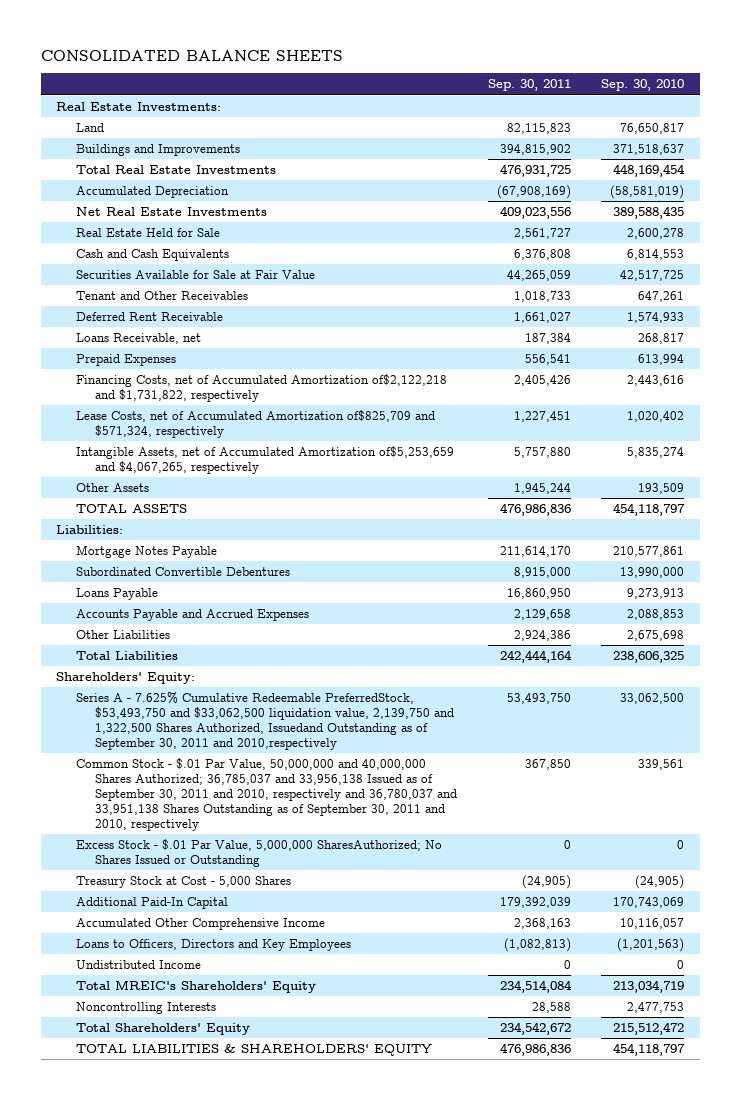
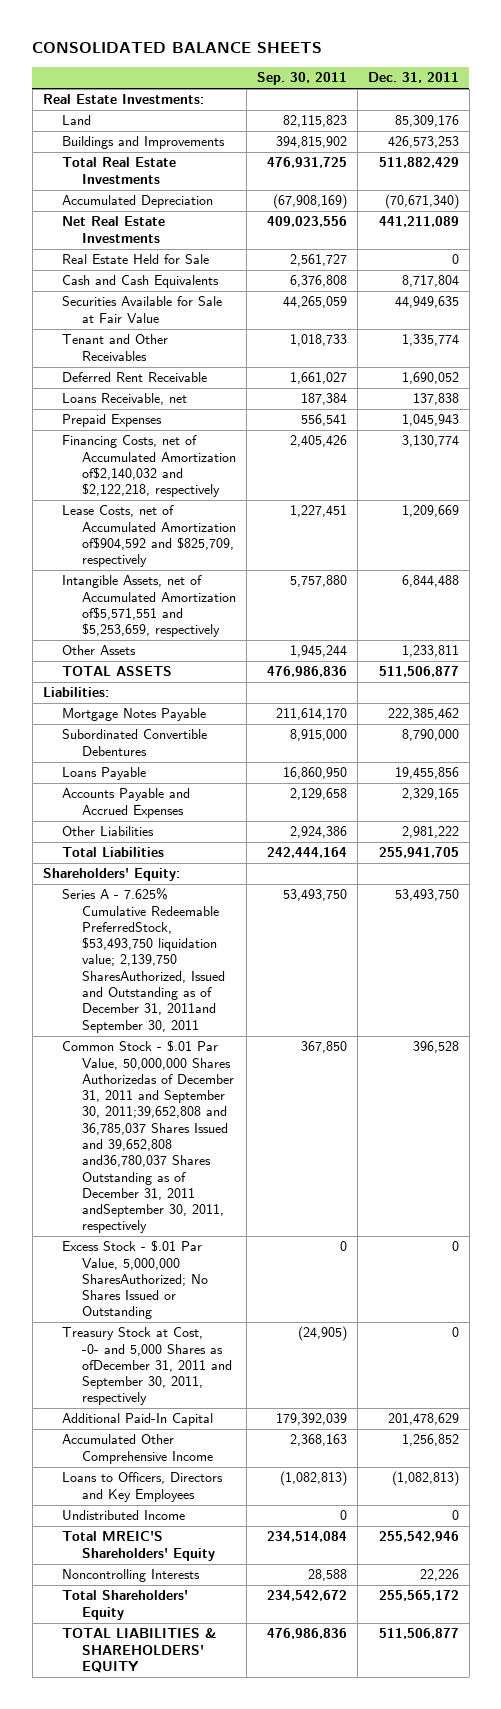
[601,79,685,92] Sep. 30, 2010 -> none
none -> [367,72,459,84] Dec. 31, 2011
[75,374,447,402] Financing Costs, net of Accumulated Amortization of$2,122,218 and $1,731,822, respectively -> [62,435,236,498] Financing Costs, net of Accumulated Amortization of$2,140,032 and $2,122,218, respectively
[75,410,435,438] Lease Costs, net of Accumulated Amortization of$825,709 and $571,324, respectively -> [62,505,236,568] Lease Costs, net of Accumulated Amortization of$904,592 and $825,709, respectively
[75,446,454,474] Intangible Assets, net of Accumulated Amortization of$5,253,659 and $4,067,265, respectively -> [62,575,236,638] Intangible Assets, net of Accumulated Amortization of$5,571,551 and $5,253,659, respectively
[75,692,454,750] Series A - 7.625% Cumulative Redeemable PreferredStock, $53,493,750 and $33,062,500 liquidation value, 2,139,750 and 1,322,500 Shares Authorized, Issuedand Outstanding as of September 30, 2011 and 2010,respectively -> [62,888,225,1033] Series A - 7.625% Cumulative Redeemable PreferredStock, $53,493,750 liquidation value; 2,139,750 SharesAuthorized, Issued and Outstanding as of December 31, 2011and September 30, 2011
[75,758,457,831] Common Stock - $.01 Par Value, 50,000,000 and 40,000,000 Shares Authorized; 36,785,037 and 33,956,138 Issued as of September 30, 2011 and 2010, respectively and 36,780,037 and 33,951,138 Shares Outstanding as of September 30, 2011 and 2010, respectively -> [62,1040,234,1234] Common Stock - $.01 Par Value, 50,000,000 Shares Authorizedas of December 31, 2011 and September 30, 2011;39,652,808 and 36,785,037 Shares Issued and 39,652,808 and36,780,037 Shares Outstanding as of December 31, 2011 andSeptember 30, 2011, respectively
[75,876,291,889] Treasury Stock at Cost - 5,000 Shares -> [62,1327,232,1406] Treasury Stock at Cost, -0- and 5,000 Shares as ofDecember 31, 2011 and September 30, 2011, respectively
[75,980,316,994] Total MREIC's Shareholders' Equity -> [62,1531,215,1561] Total MREIC'S Shareholders' Equity

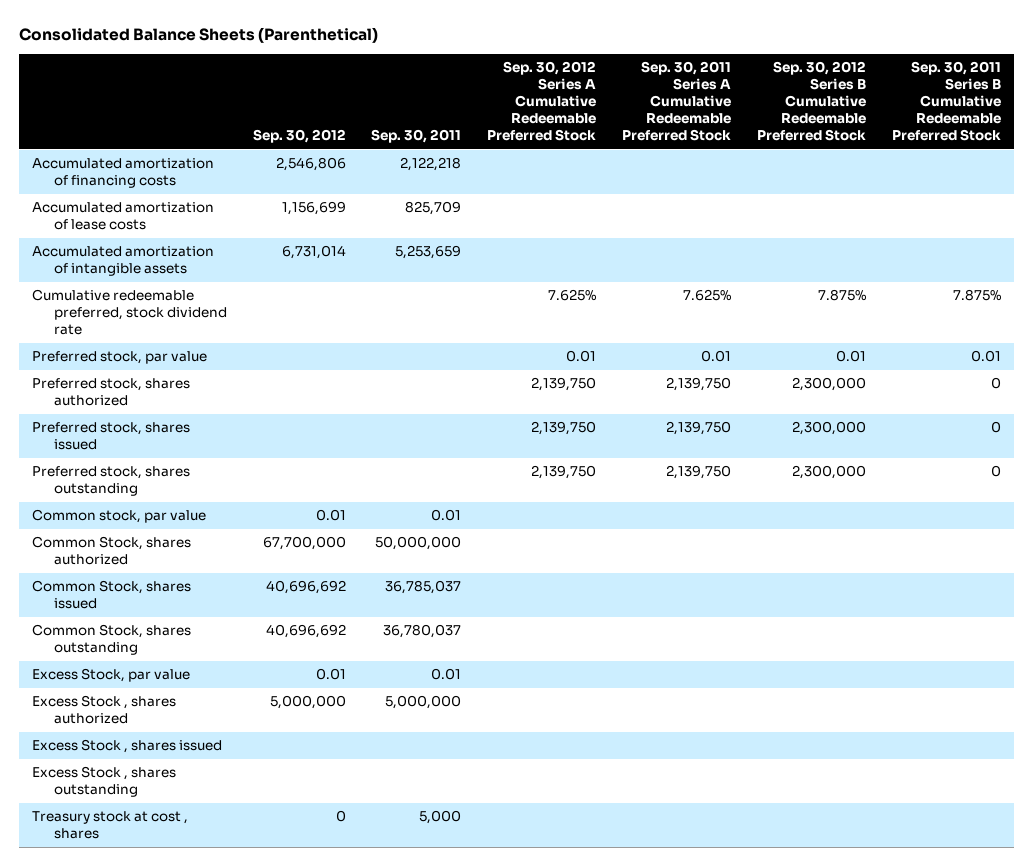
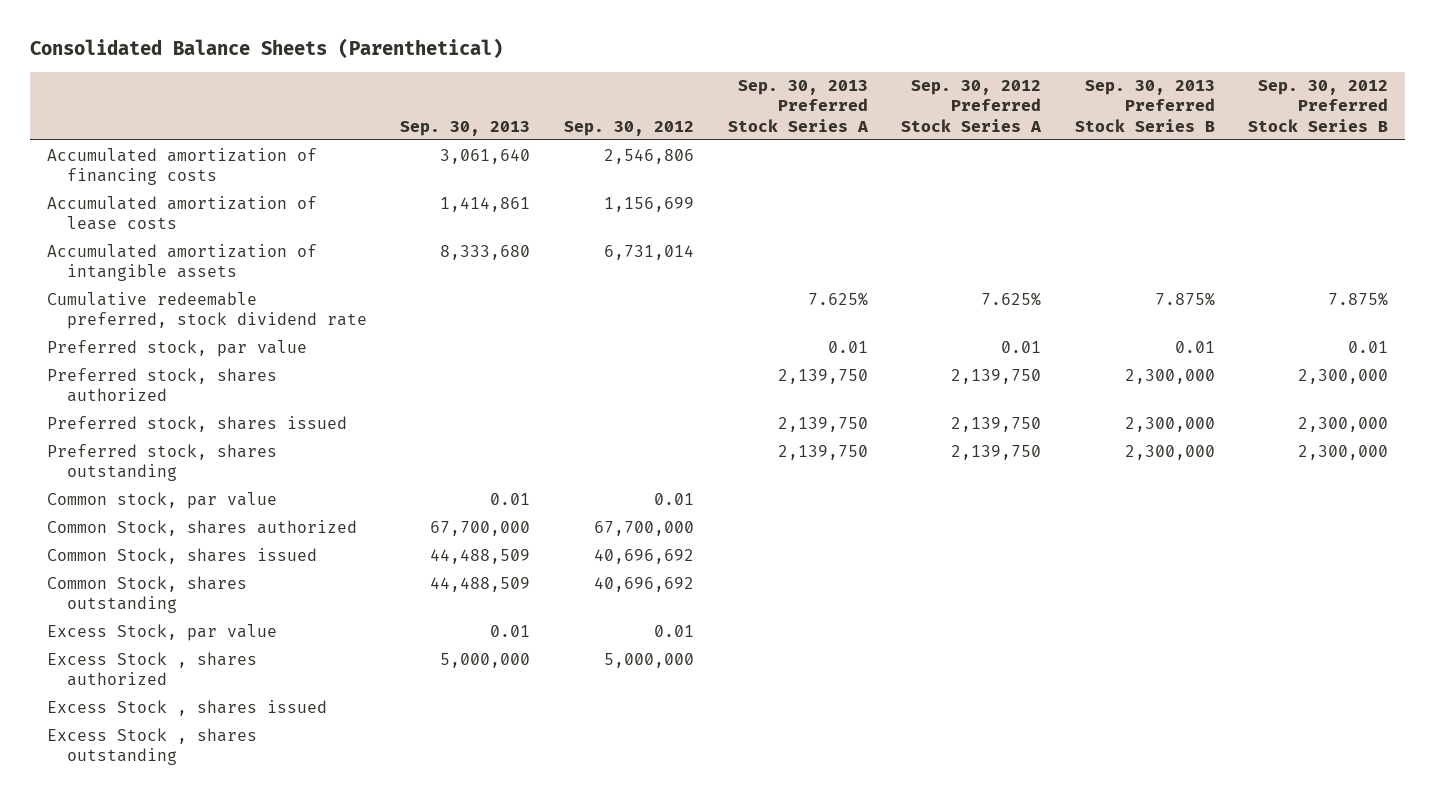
[371,129,462,144] Sep. 30, 2011 -> none
[487,61,597,142] Sep. 30, 2012 Series A Cumulative Redeemable Preferred Stock -> none
[622,61,732,142] Sep. 30, 2011 Series A Cumulative Redeemable Preferred Stock -> none
[756,61,866,142] Sep. 30, 2012 Series B Cumulative Redeemable Preferred Stock -> none
[891,61,1001,142] Sep. 30, 2011 Series B Cumulative Redeemable Preferred Stock -> none
none -> [400,120,531,136] Sep. 30, 2013
none -> [727,80,869,132] Sep. 30, 2013 Preferred Stock Series A
none -> [901,80,1043,132] Sep. 30, 2012 Preferred Stock Series A
none -> [1074,80,1215,132] Sep. 30, 2013 Preferred Stock Series B
none -> [1248,80,1389,132] Sep. 30, 2012 Preferred Stock Series B
[32,811,189,840] Treasury stock at cost , shares -> none

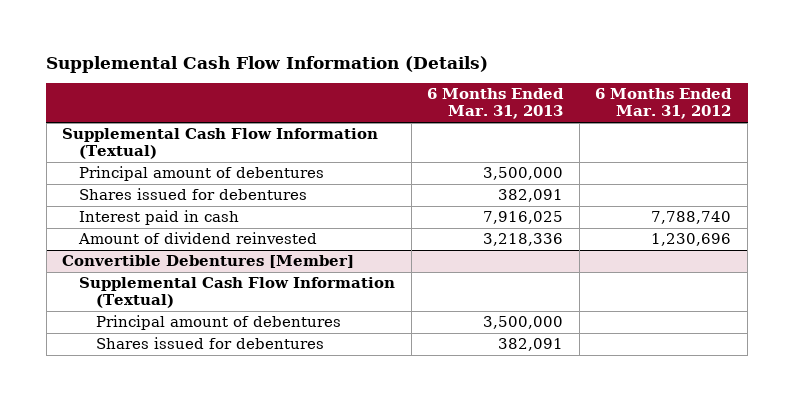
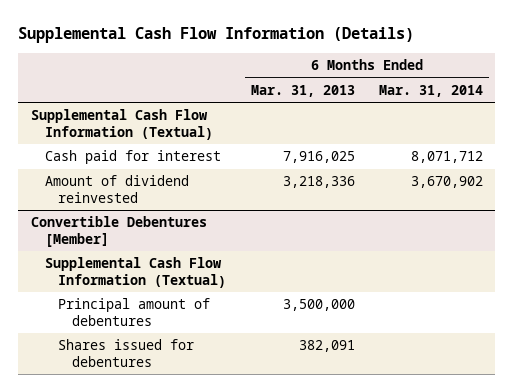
[595,88,733,120] 6 Months Ended Mar. 31, 2012 -> none
none -> [378,84,483,97] Mar. 31, 2014
[79,166,325,182] Principal amount of debentures -> none
[79,188,308,201] Shares issued for debentures -> none
[79,210,240,226] Interest paid in cash -> [44,150,221,165] Cash paid for interest

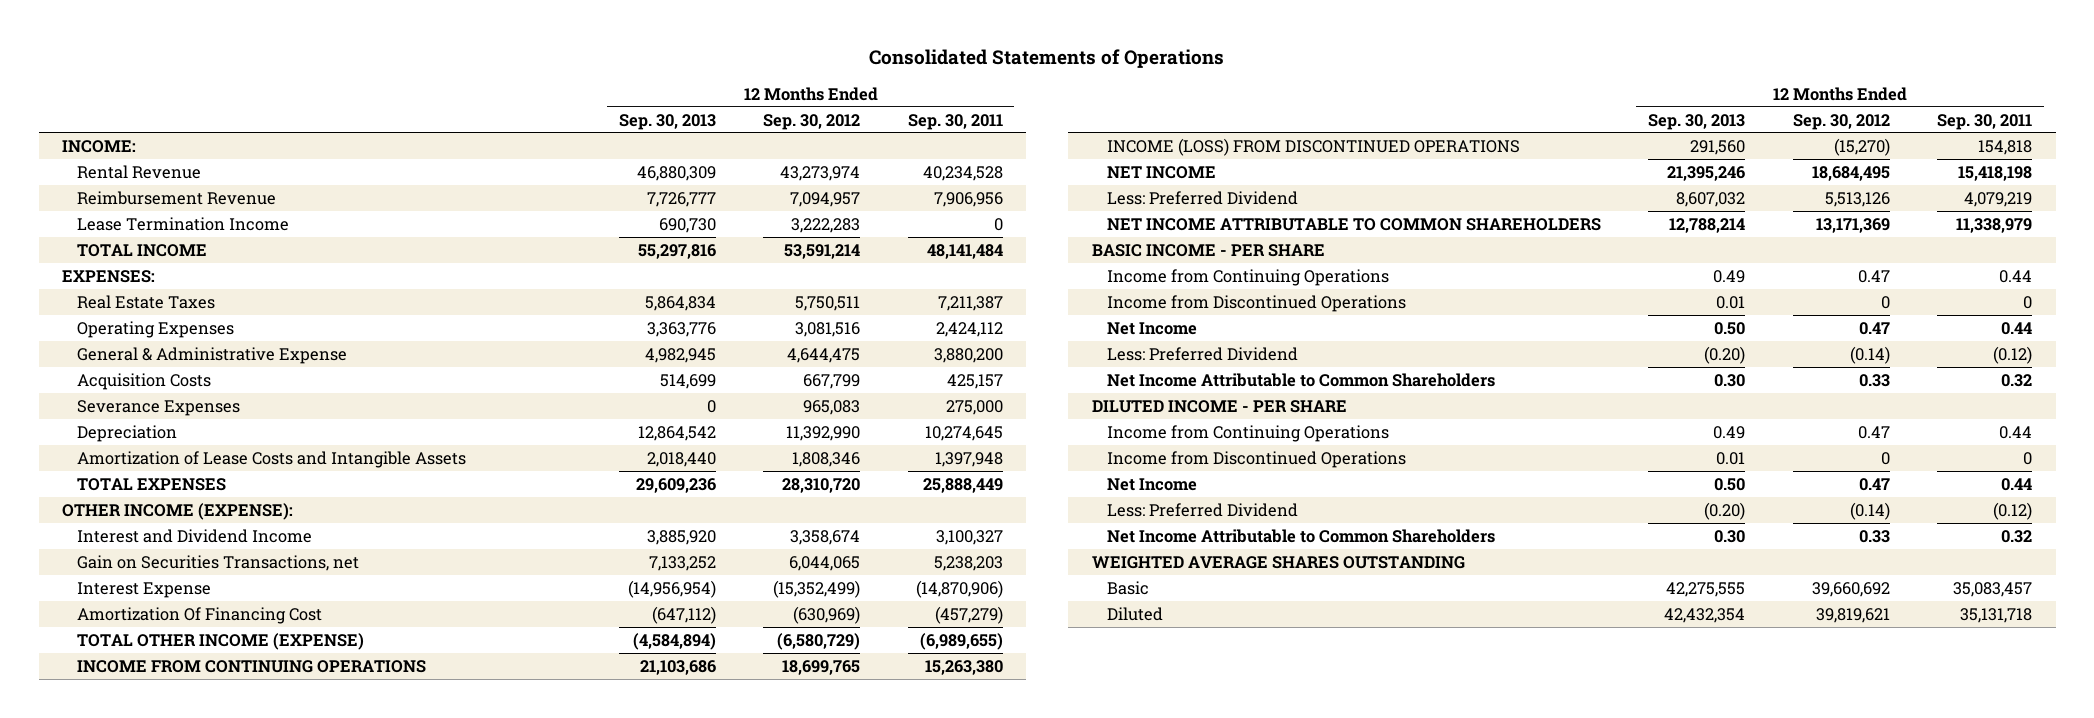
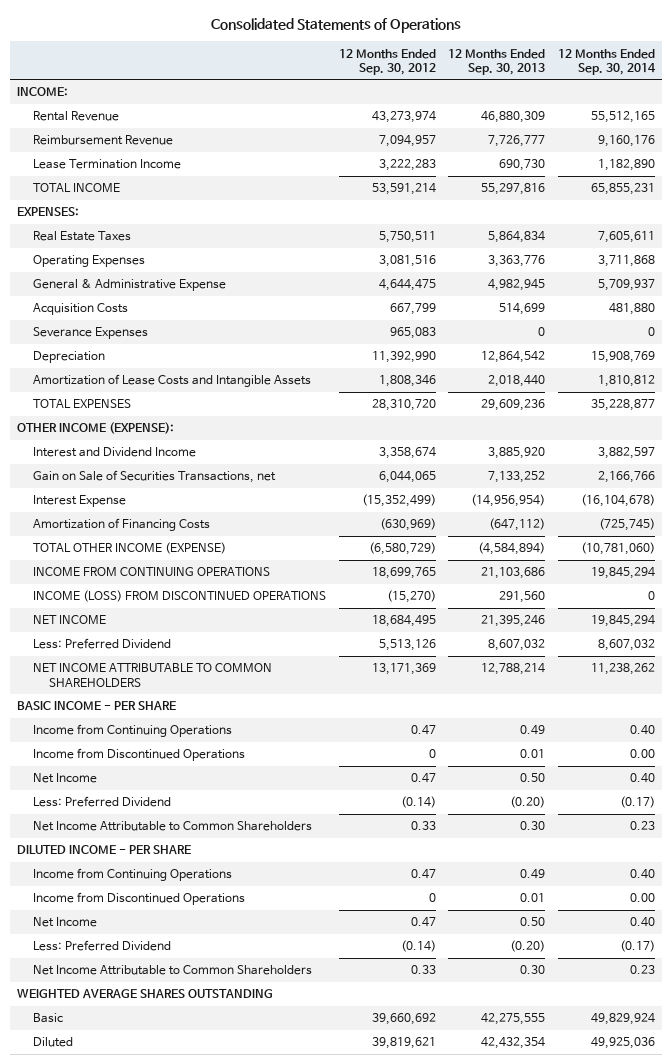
[907,113,1003,130] Sep. 30, 2011 -> none
none -> [558,48,657,75] 12 Months Ended Sep. 30, 2014
[77,554,360,571] Gain on Securities Transactions, net -> [32,470,276,484] Gain on Sale of Securities Transactions, net
[77,606,323,624] Amortization Of Financing Cost -> [32,518,210,532] Amortization of Financing Costs

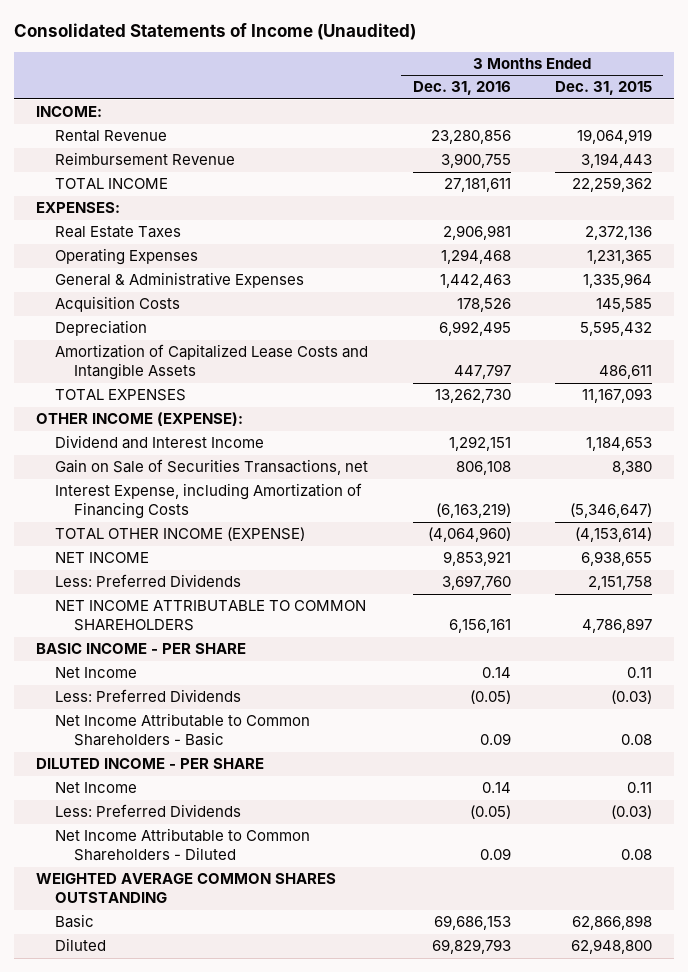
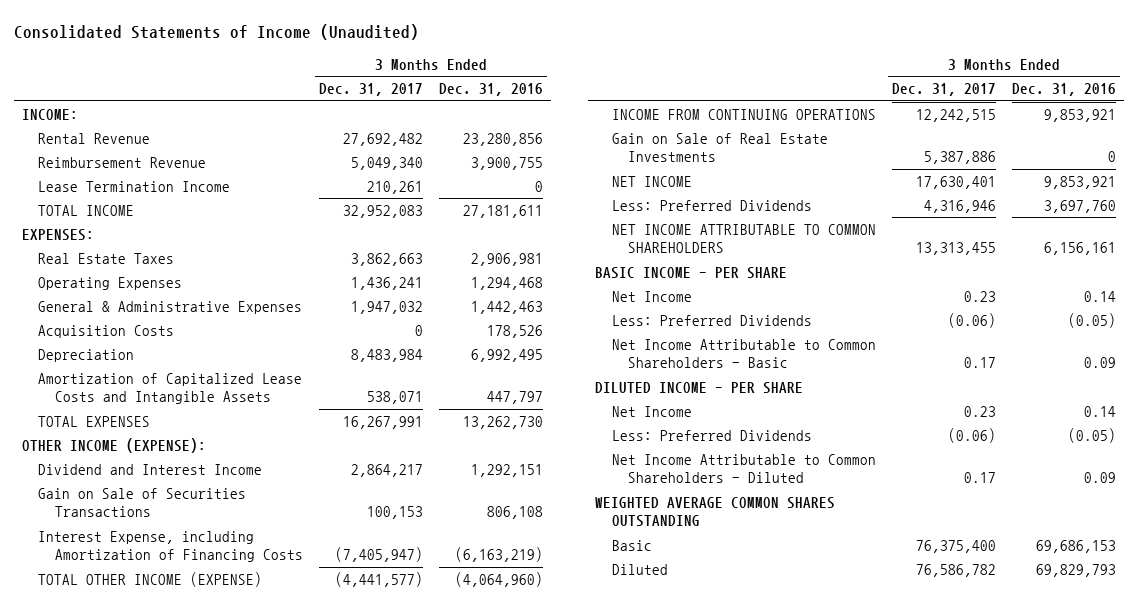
[555,81,653,96] Dec. 31, 2015 -> none
none -> [318,83,423,97] Dec. 31, 2017
none -> [38,180,231,192] Lease Termination Income
[55,459,369,476] Gain on Sale of Securities Transactions, net -> [38,487,247,518] Gain on Sale of Securities Transactions
none -> [611,108,876,120] INCOME FROM CONTINUING OPERATIONS
none -> [611,132,828,163] Gain on Sale of Real Estate Investments

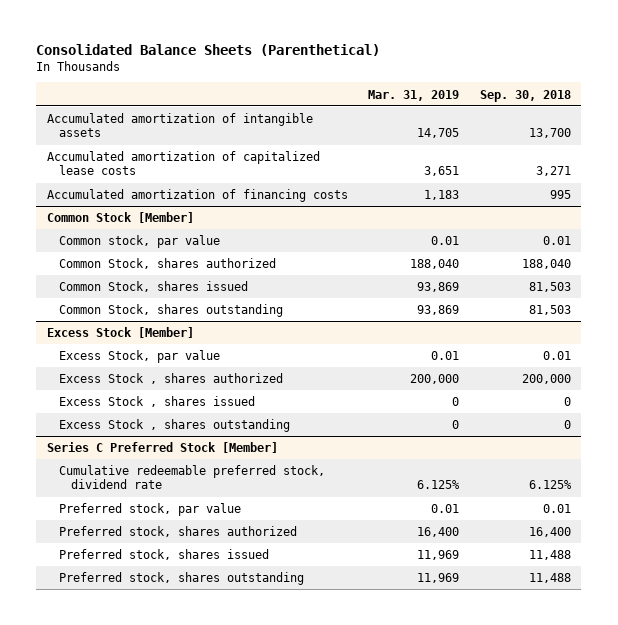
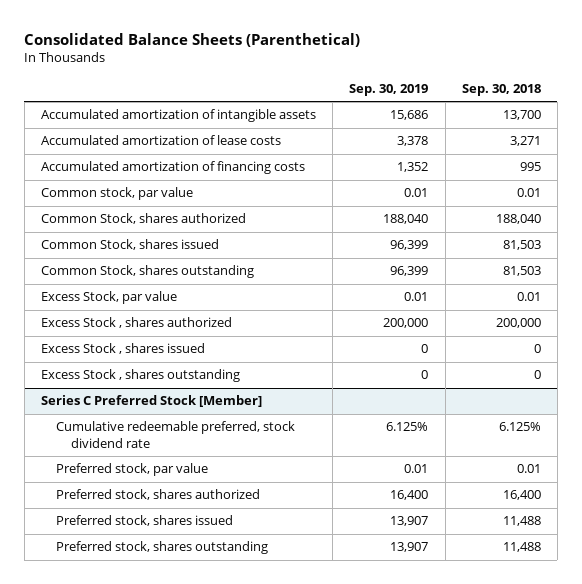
[368,89,460,101] Mar. 31, 2019 -> none
none -> [349,83,429,96] Sep. 30, 2019
[46,151,320,176] Accumulated amortization of capitalized lease costs -> [41,135,282,146] Accumulated amortization of lease costs
[46,212,194,224] Common Stock [Member] -> none
[46,327,194,339] Excess Stock [Member] -> none
[58,465,325,490] Cumulative redeemable preferred stock, dividend rate -> [55,421,295,448] Cumulative redeemable preferred, stock dividend rate

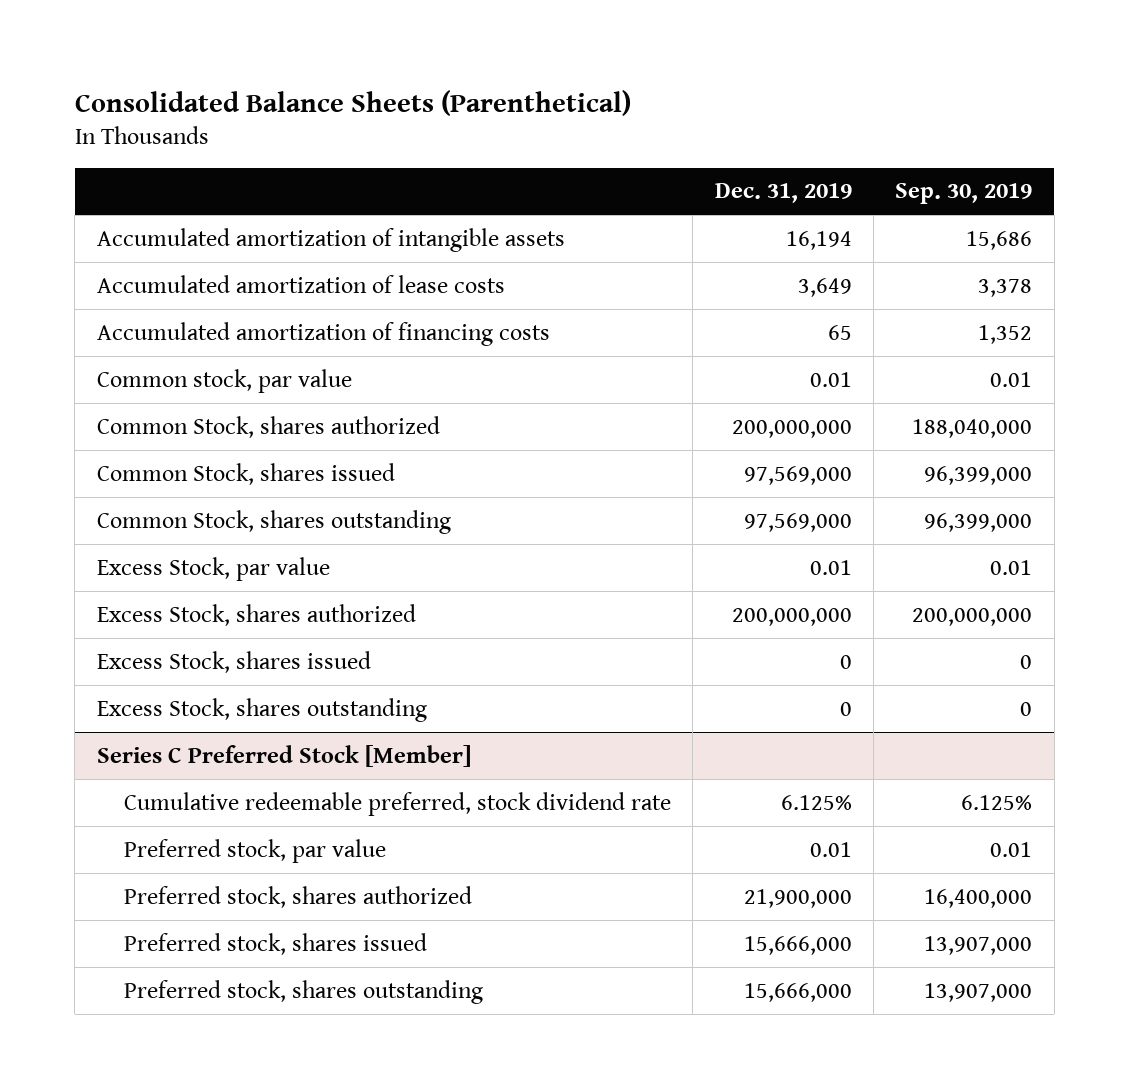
[461,83,541,96] Sep. 30, 2018 -> none
none -> [714,183,852,204] Dec. 31, 2019
[383,214,429,225] 188,040 -> [912,418,1033,438] 188,040,000
[390,240,429,251] 96,399 -> [924,465,1033,485] 96,399,000
[390,266,429,277] 96,399 -> [924,512,1033,532] 96,399,000
[41,317,233,329] Excess Stock , shares authorized -> [96,603,416,626] Excess Stock, shares authorized
[383,318,429,329] 200,000 -> [912,607,1033,626] 200,000,000
[41,343,206,355] Excess Stock , shares issued -> [96,650,371,673] Excess Stock, shares issued
[41,369,241,383] Excess Stock , shares outstanding -> [96,697,427,722] Excess Stock, shares outstanding
[390,490,429,501] 16,400 -> [924,888,1033,908] 16,400,000
[390,516,429,527] 13,907 -> [924,935,1033,955] 13,907,000
[390,542,429,553] 13,907 -> [924,982,1033,1002] 13,907,000

